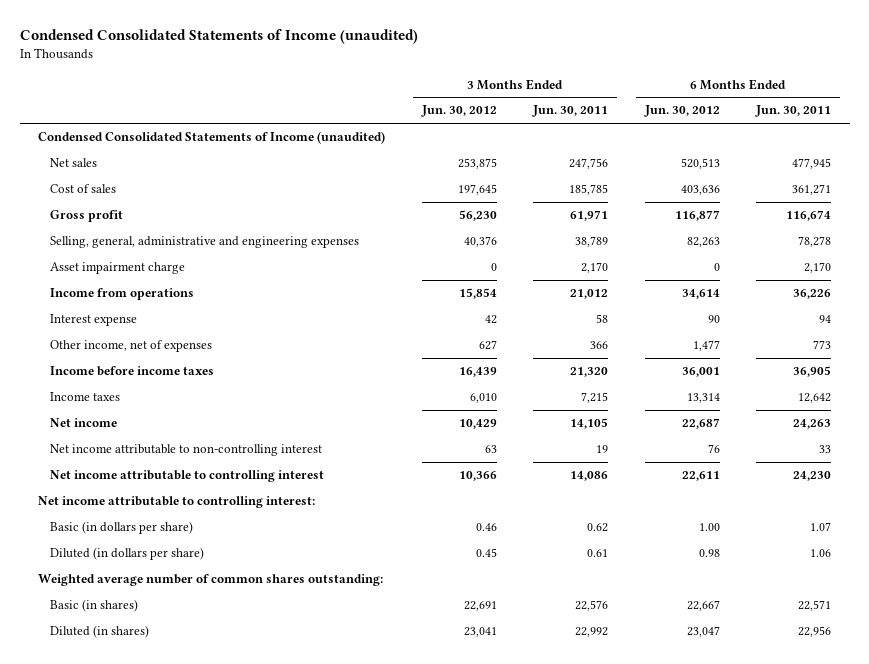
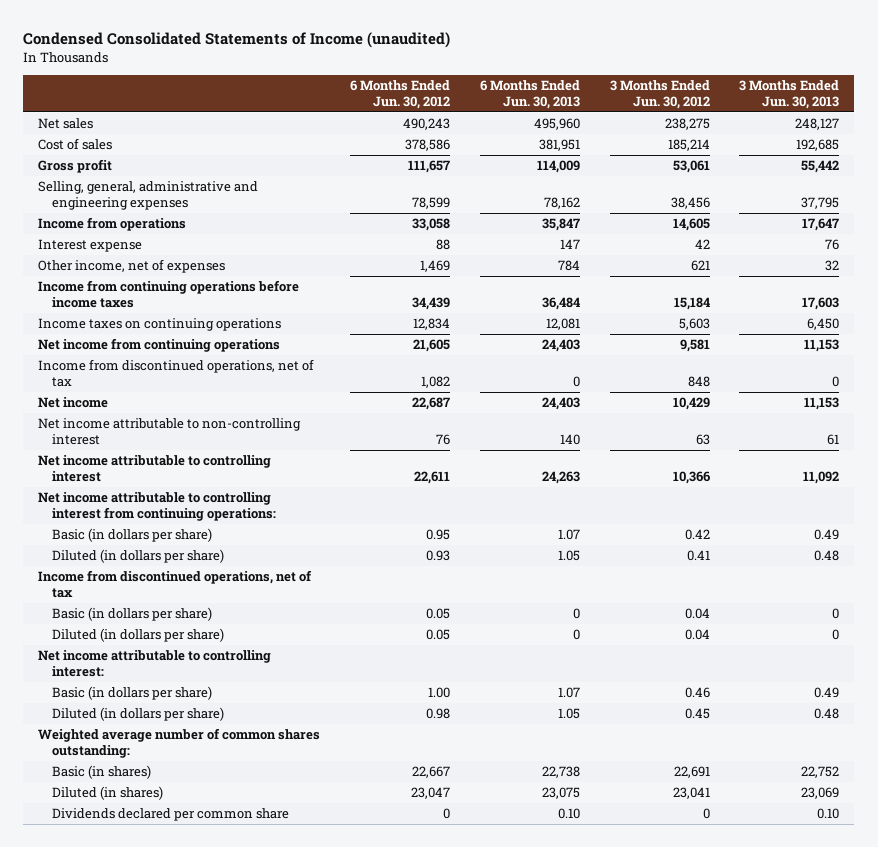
[532,105,609,118] Jun. 30, 2011 -> none
[755,105,832,118] Jun. 30, 2011 -> none
none -> [479,79,580,110] 6 Months Ended Jun. 30, 2013
none -> [739,79,840,110] 3 Months Ended Jun. 30, 2013
[38,131,386,145] Condensed Consolidated Statements of Income (unaudited) -> none
[50,262,186,275] Asset impairment charge -> none
[457,158,497,170] 253,875 -> [664,118,710,131] 238,275
[680,158,720,170] 520,513 -> [403,118,451,131] 490,243
[457,184,497,196] 197,645 -> [667,139,710,152] 185,214
[680,185,720,196] 403,636 -> [405,139,451,152] 378,586
[458,210,497,222] 56,230 -> [672,160,710,174] 53,061
[674,210,720,222] 116,877 -> [408,160,451,174] 111,657
[463,236,497,248] 40,376 -> [670,197,710,210] 38,456
[686,237,720,248] 82,263 -> [412,197,451,210] 78,599
[458,288,497,300] 15,854 -> [672,218,710,232] 14,605
[681,289,720,300] 34,614 -> [412,218,451,232] 33,058
[707,315,720,324] 90 -> [436,239,451,251] 88
[478,340,497,351] 627 -> [690,260,710,272] 621
[692,340,720,352] 1,477 -> [420,260,451,273] 1,469
[50,366,215,377] Income before income taxes -> [38,280,300,309] Income from continuing operations before income taxes
[458,367,497,378] 16,439 -> [673,297,710,311] 15,184
[681,367,720,378] 36,001 -> [412,297,451,311] 34,439
[50,392,121,402] Income taxes -> [38,318,282,332] Income taxes on continuing operations
[469,393,497,404] 6,010 -> [678,318,710,331] 5,603
[686,393,720,404] 13,314 -> [413,318,451,331] 12,834
none -> [38,338,281,353] Net income from continuing operations
none -> [38,359,315,388] Income from discontinued operations, net of tax
none -> [38,492,276,522] Net income attributable to controlling interest from continuing operations:
none -> [51,528,212,543] Basic (in dollars per share)
none -> [51,549,224,564] Diluted (in dollars per share)
none -> [38,570,313,599] Income from discontinued operations, net of tax
none -> [51,607,212,622] Basic (in dollars per share)
none -> [51,628,224,643] Diluted (in dollars per share)
none -> [51,808,289,822] Dividends declared per common share

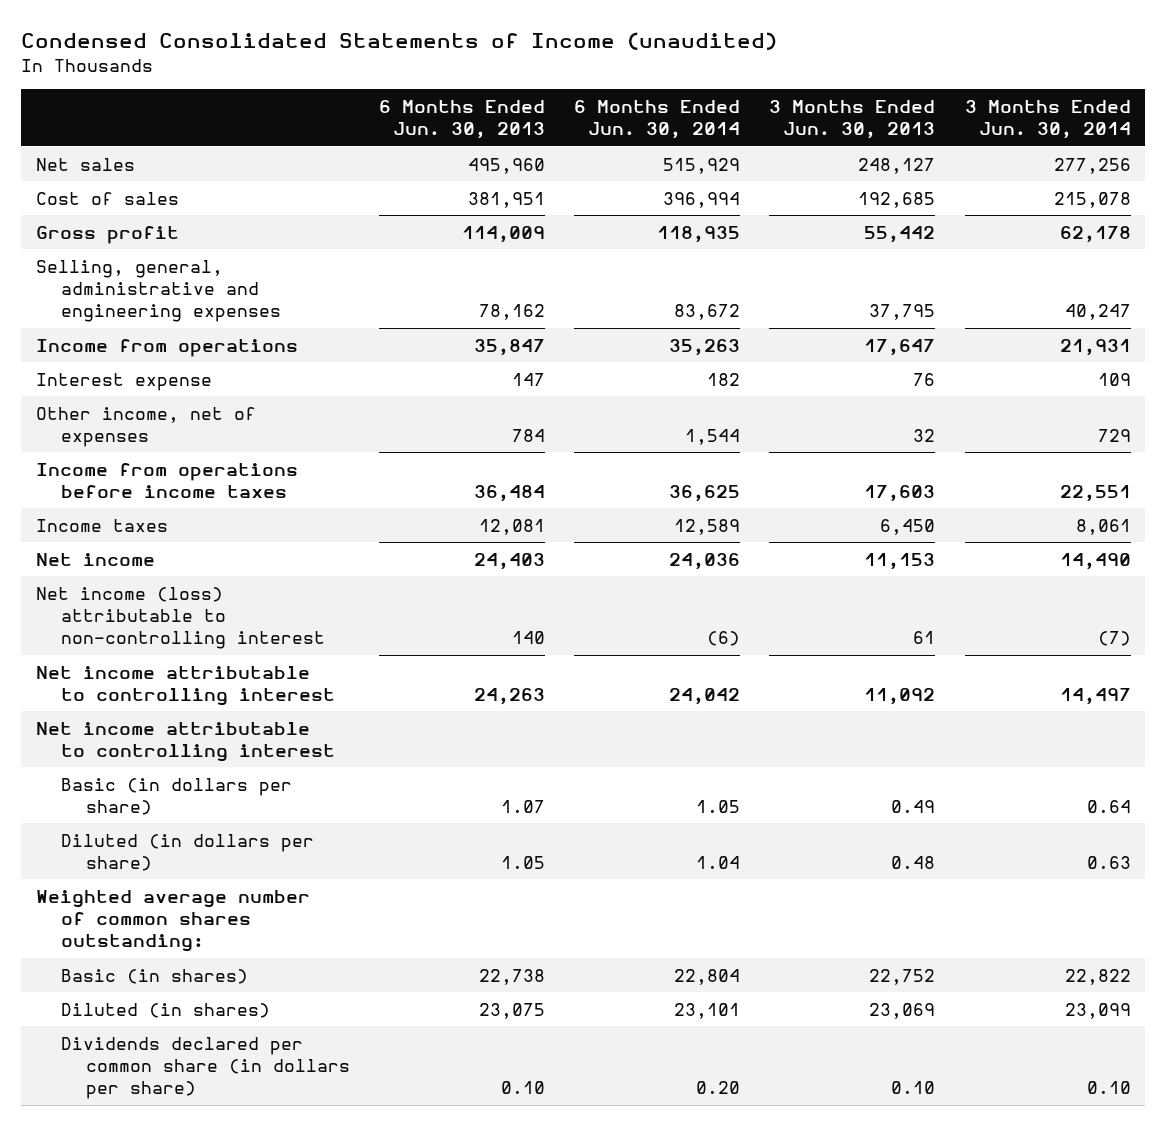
[350,79,451,110] 6 Months Ended Jun. 30, 2012 -> none
[609,79,710,110] 3 Months Ended Jun. 30, 2012 -> none
none -> [574,100,741,140] 6 Months Ended Jun. 30, 2014
none -> [964,100,1131,140] 3 Months Ended Jun. 30, 2014
[38,338,281,353] Net income from continuing operations -> none
[38,359,315,388] Income from discontinued operations, net of tax -> none
[38,280,300,309] Income from continuing operations before income taxes -> [35,462,298,499] Income from operations before income taxes
[38,318,282,332] Income taxes on continuing operations -> [35,518,168,532] Income taxes
[38,418,302,446] Net income attributable to non-controlling interest -> [35,586,325,650] Net income (loss) attributable to non-controlling interest
[38,492,276,522] Net income attributable to controlling interest from continuing operations: -> none
[51,528,212,543] Basic (in dollars per share) -> none
[51,549,224,564] Diluted (in dollars per share) -> none
[38,570,313,599] Income from discontinued operations, net of tax -> none
[51,607,212,622] Basic (in dollars per share) -> none
[51,628,224,643] Diluted (in dollars per share) -> none
[38,650,272,678] Net income attributable to controlling interest: -> [35,721,335,763] Net income attributable to controlling interest
[51,808,289,822] Dividends declared per common share -> [60,1036,350,1100] Dividends declared per common share (in dollars per share)

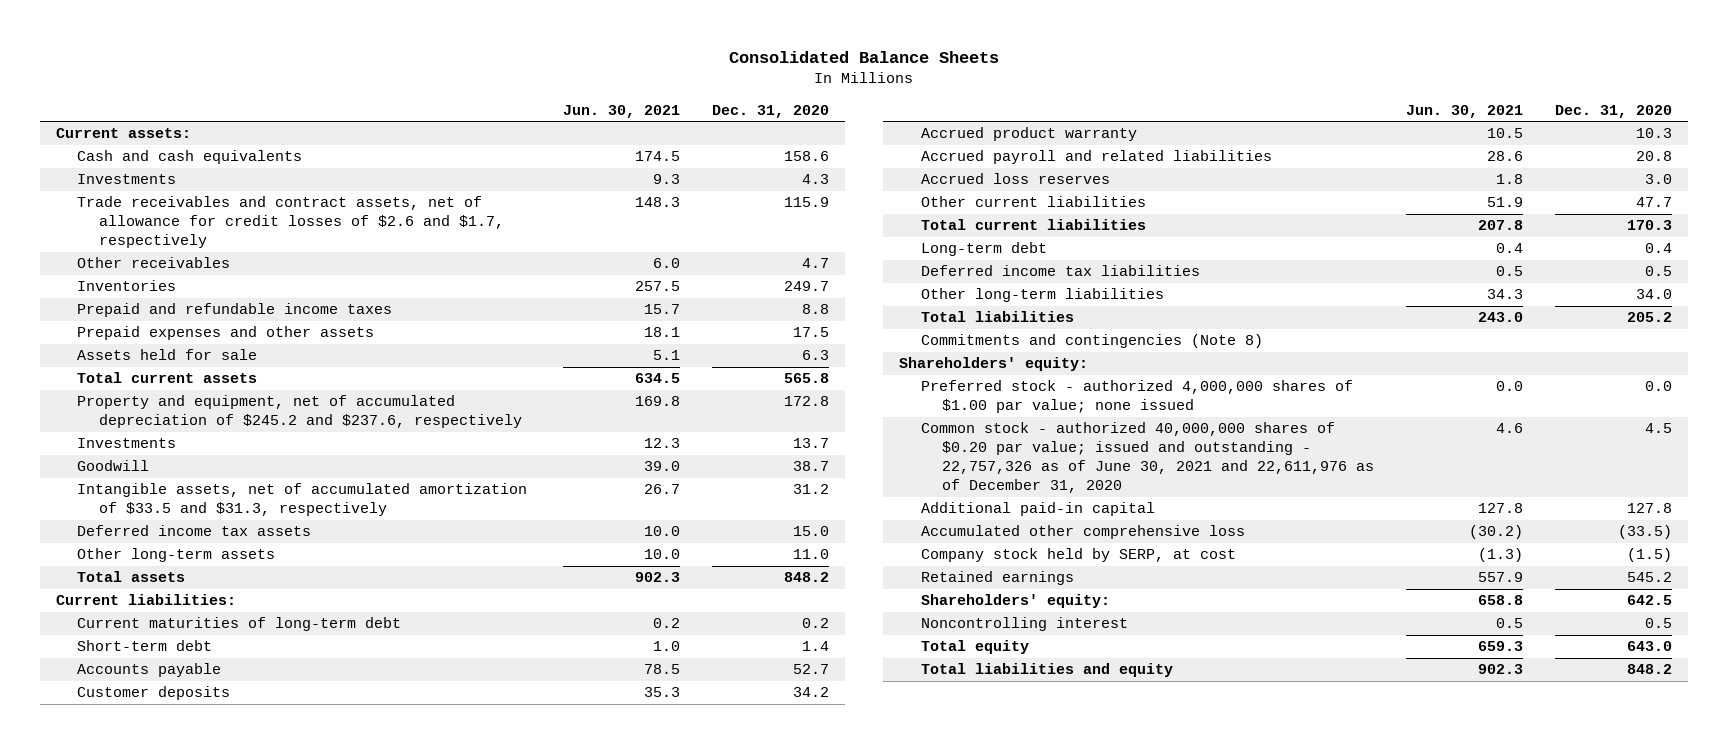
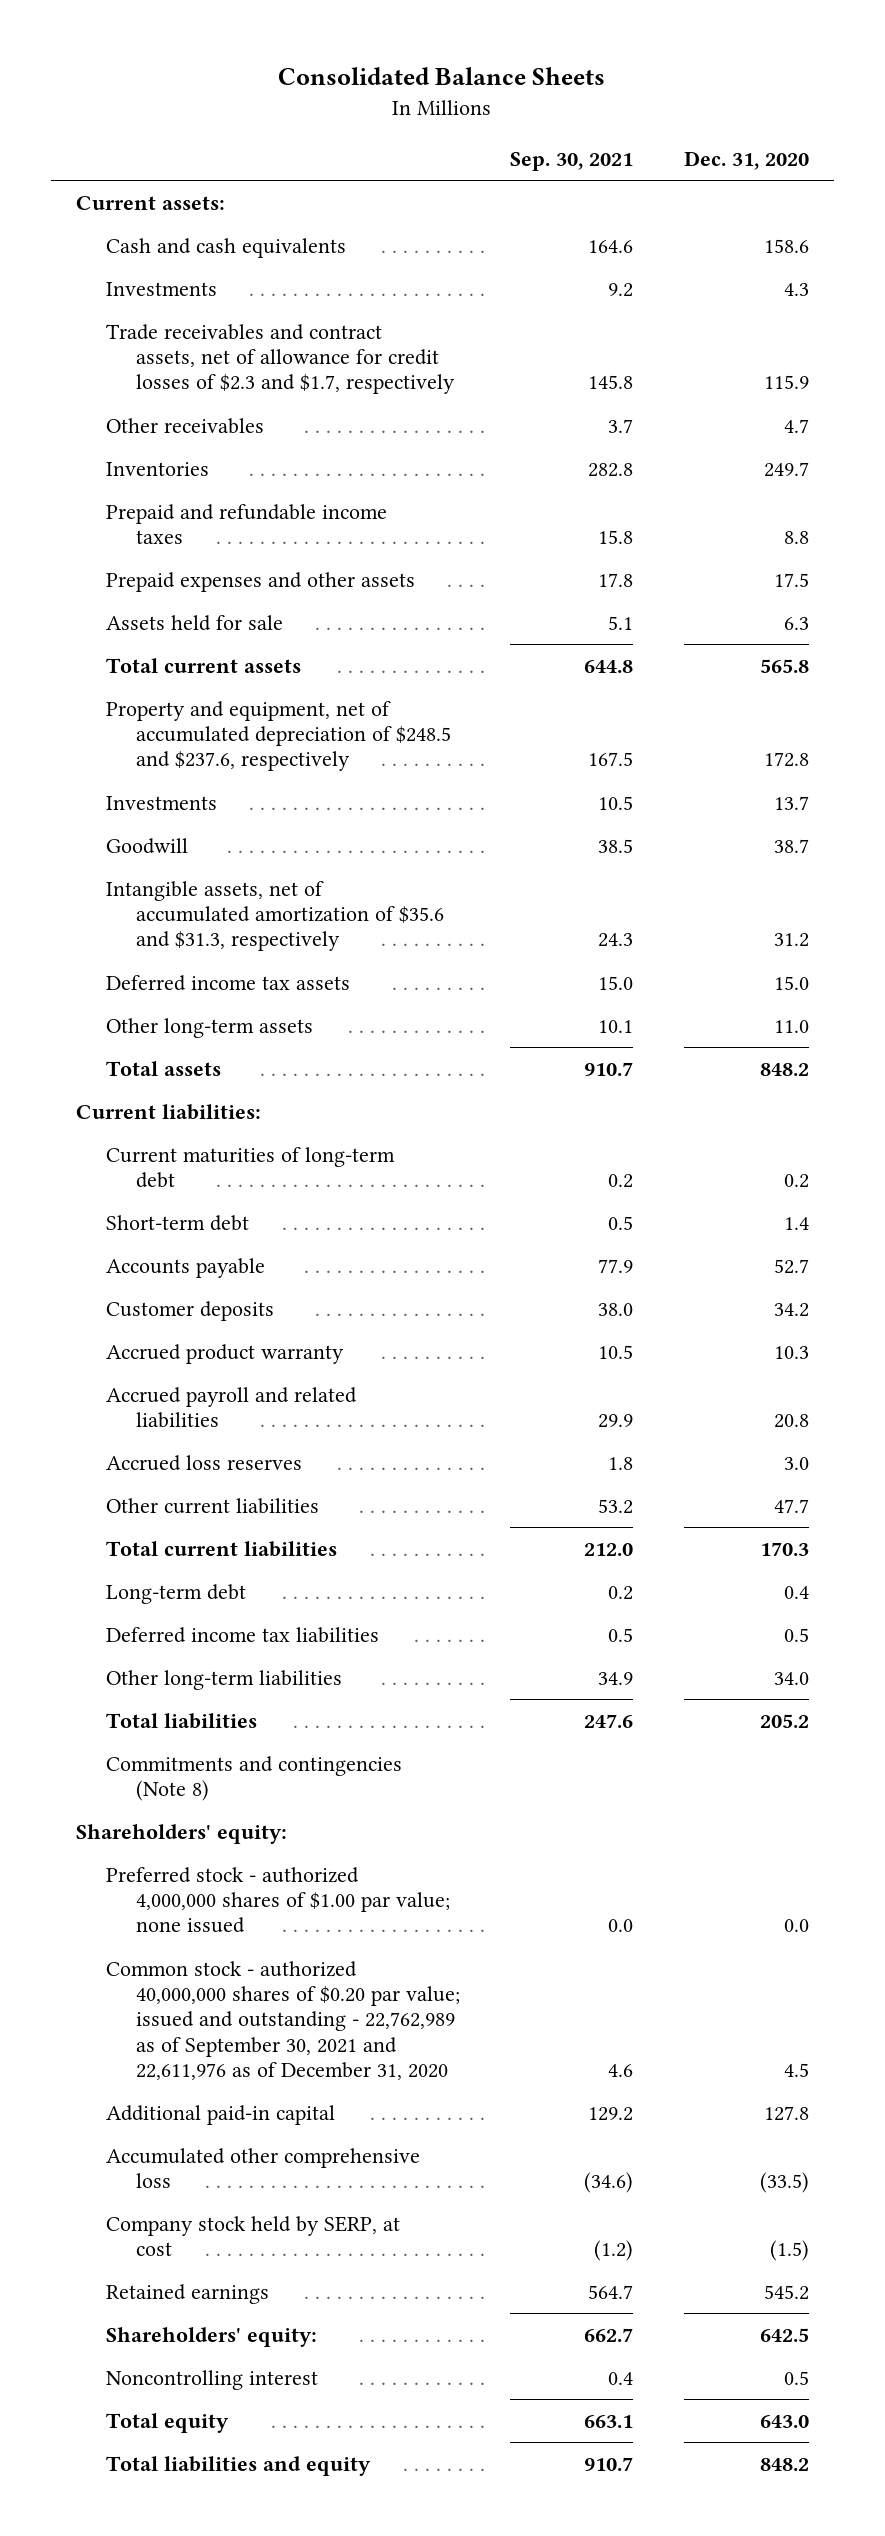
[563,104,681,118] Jun. 30, 2021 -> none
none -> [510,151,634,171] Sep. 30, 2021
[77,196,505,249] Trade receivables and contract assets, net of allowance for credit losses of $2.6 and $1.7, respectively -> [106,323,456,395] Trade receivables and contract assets, net of allowance for credit losses of $2.3 and $1.7, respectively
[77,395,523,429] Property and equipment, net of accumulated depreciation of $245.2 and $237.6, respectively -> [106,700,452,772] Property and equipment, net of accumulated depreciation of $248.5 and $237.6, respectively
[77,483,528,517] Intangible assets, net of accumulated amortization of $33.5 and $31.3, respectively -> [106,880,445,952] Intangible assets, net of accumulated amortization of $35.6 and $31.3, respectively
[920,422,1375,494] Common stock - authorized 40,000,000 shares of $0.20 par value; issued and outstanding - 22,757,326 as of June 30, 2021 and 22,611,976 as of December 31, 2020 -> [106,1960,461,2080] Common stock - authorized 40,000,000 shares of $0.20 par value; issued and outstanding - 22,762,989 as of September 30, 2021 and 22,611,976 as of December 31, 2020

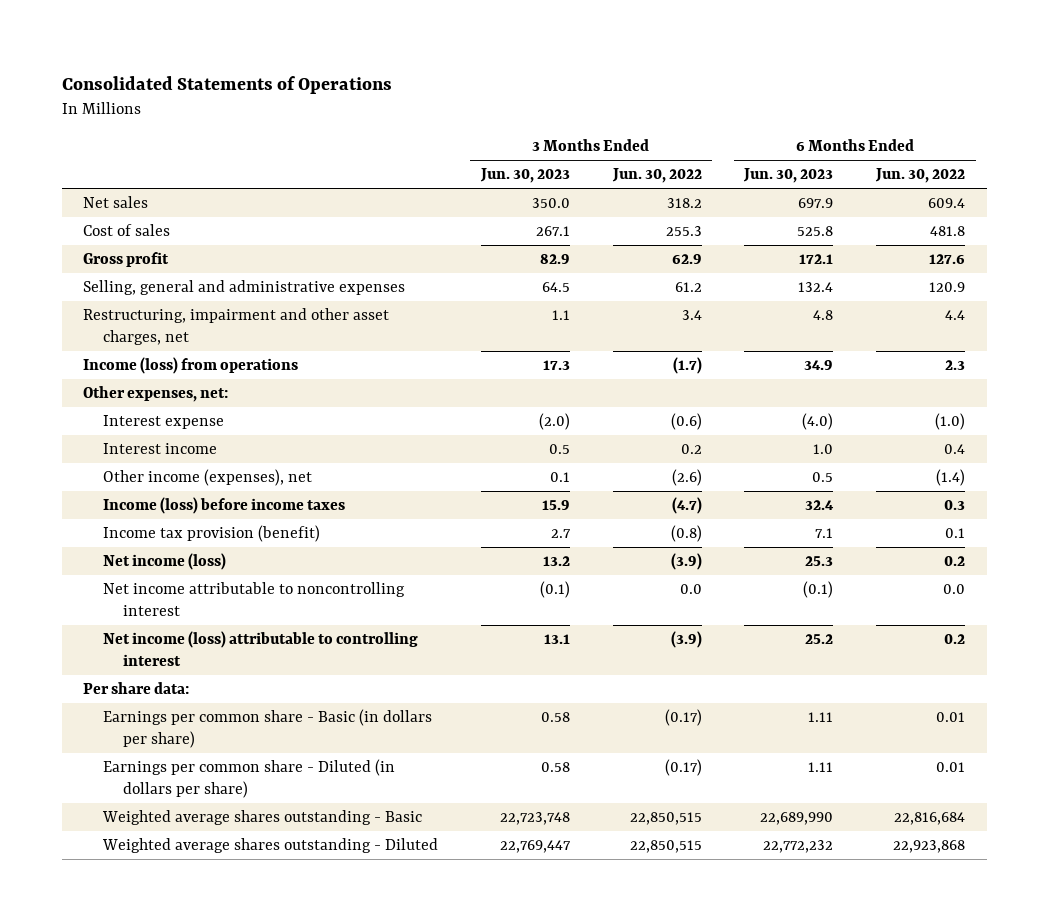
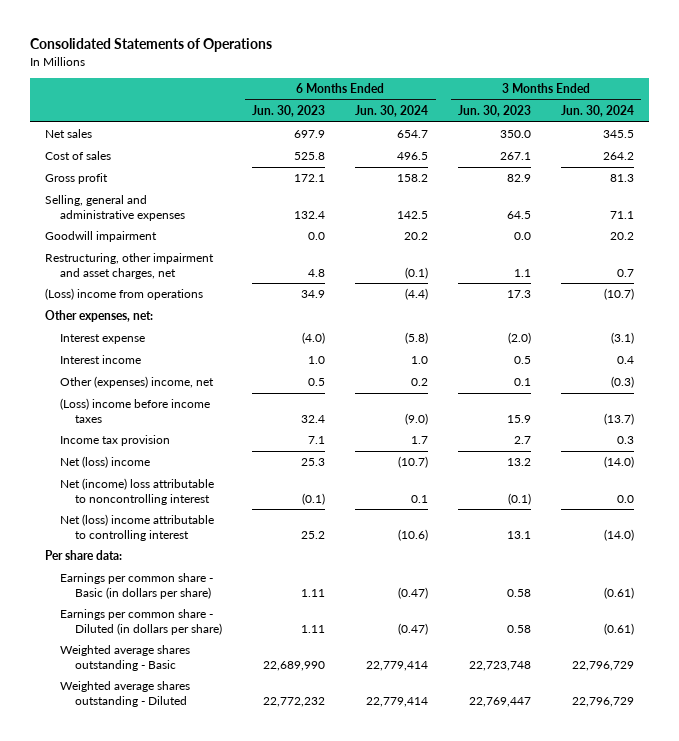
[611,168,702,184] Jun. 30, 2022 -> none
[875,168,966,184] Jun. 30, 2022 -> none
none -> [355,104,429,117] Jun. 30, 2024
none -> [560,104,634,117] Jun. 30, 2024
none -> [45,231,158,243] Goodwill impairment
[82,308,389,346] Restructuring, impairment and other asset charges, net -> [45,253,215,279] Restructuring, other impairment and asset charges, net
[82,357,298,375] Income (loss) from operations -> [45,288,204,301] (Loss) income from operations
[103,469,313,487] Other income (expenses), net -> [60,376,215,389] Other (expenses) income, net
[103,497,346,515] Income (loss) before income taxes -> [60,398,211,423] (Loss) income before income taxes
[103,525,321,543] Income tax provision (benefit) -> [60,435,171,447] Income tax provision
[103,553,227,571] Net income (loss) -> [60,456,151,469] Net (loss) income
[103,582,406,617] Net income attributable to noncontrolling interest -> [60,478,215,505] Net (income) loss attributable to noncontrolling interest
[103,631,419,667] Net income (loss) attributable to controlling interest -> [60,514,215,541] Net (loss) income attributable to controlling interest

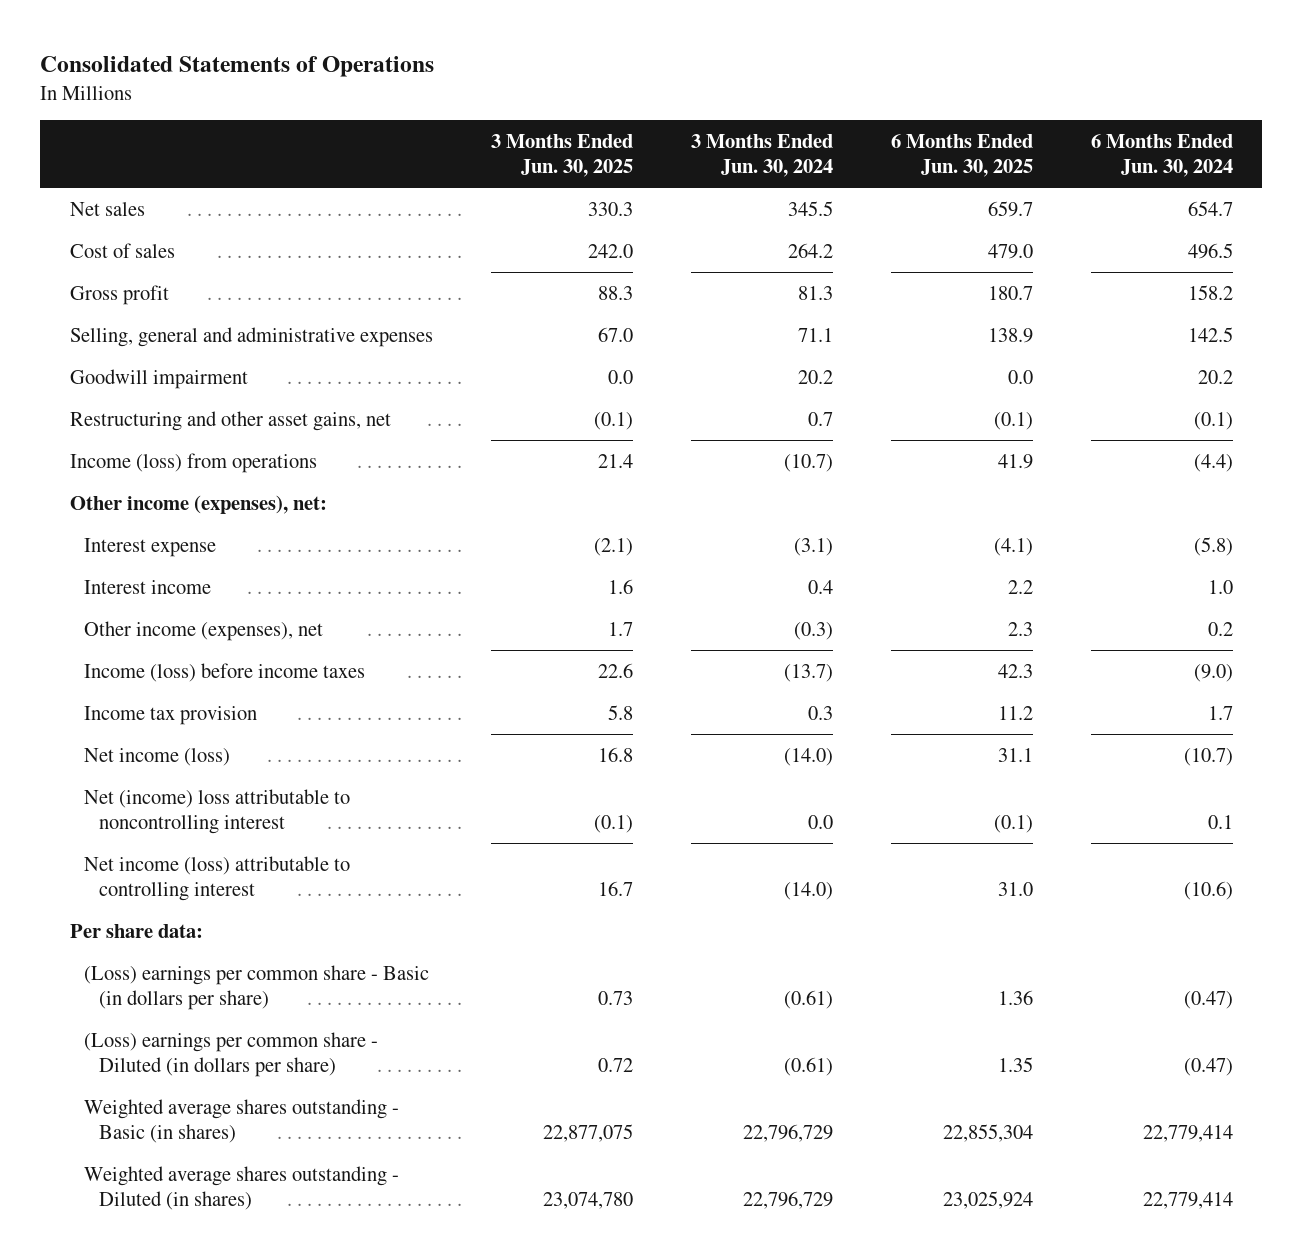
[252,104,326,117] Jun. 30, 2023 -> none
[457,104,531,117] Jun. 30, 2023 -> none
none -> [490,133,633,178] 3 Months Ended Jun. 30, 2025
none -> [890,133,1033,178] 6 Months Ended Jun. 30, 2025
[45,253,215,279] Restructuring, other impairment and asset charges, net -> [69,410,391,431] Restructuring and other asset gains, net
[45,288,204,301] (Loss) income from operations -> [69,452,317,473] Income (loss) from operations
[45,310,154,323] Other expenses, net: -> [69,494,327,514] Other income (expenses), net:
[60,376,215,389] Other (expenses) income, net -> [84,620,324,641] Other income (expenses), net
[60,398,211,423] (Loss) income before income taxes -> [84,662,366,682] Income (loss) before income taxes
[60,456,151,469] Net (loss) income -> [84,747,231,766] Net income (loss)
[60,514,215,541] Net (loss) income attributable to controlling interest -> [84,855,351,902] Net income (loss) attributable to controlling interest
[60,573,214,599] Earnings per common share - Basic (in dollars per share) -> [84,964,430,1011] (Loss) earnings per common share - Basic (in dollars per share)
[60,609,223,635] Earnings per common share - Diluted (in dollars per share) -> [84,1031,379,1078] (Loss) earnings per common share - Diluted (in dollars per share)
[60,645,191,671] Weighted average shares outstanding - Basic -> [84,1098,400,1144] Weighted average shares outstanding - Basic (in shares)
[60,681,191,707] Weighted average shares outstanding - Diluted -> [84,1165,400,1211] Weighted average shares outstanding - Diluted (in shares)

